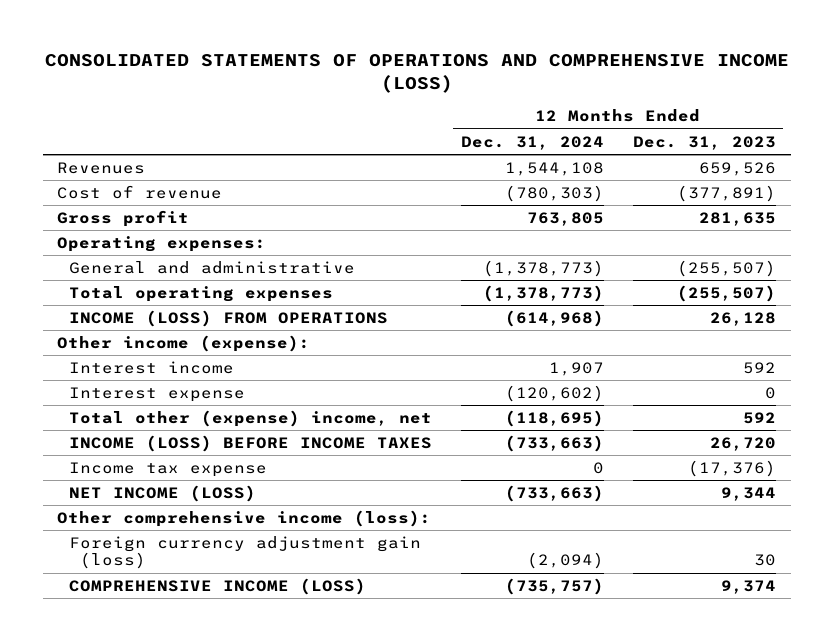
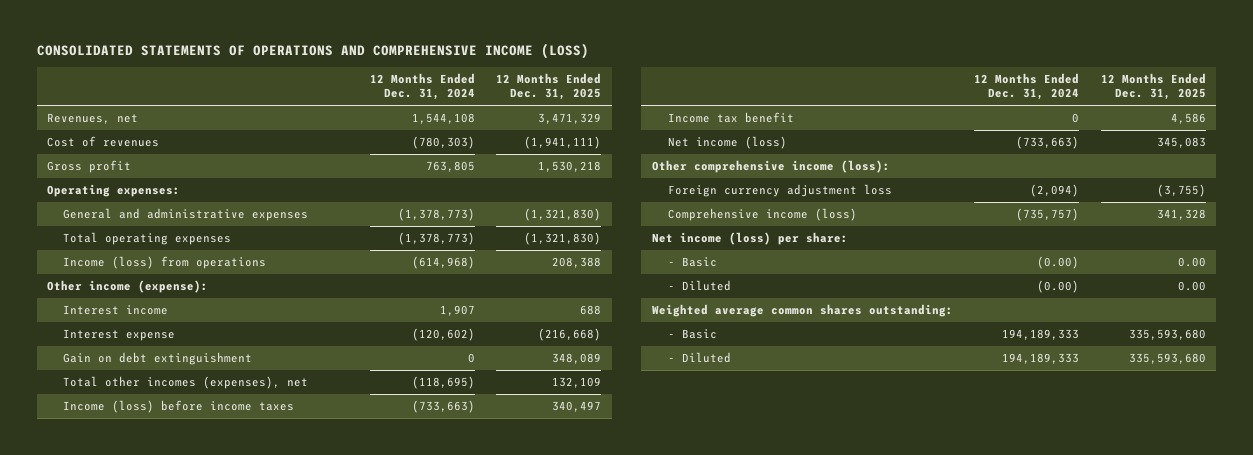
[633,135,777,150] Dec. 31, 2023 -> none
none -> [496,72,602,101] 12 Months Ended Dec. 31, 2025
[57,161,146,174] Revenues -> [47,112,139,124] Revenues, net
[57,184,223,199] Cost of revenue -> [47,135,160,147] Cost of revenues
[68,260,355,274] General and administrative -> [63,207,309,221] General and administrative expenses
[68,309,388,327] INCOME (LOSS) FROM OPERATIONS -> [63,255,267,269] Income (loss) from operations
none -> [63,351,253,365] Gain on debt extinguishment
[68,409,432,427] Total other (expense) income, net -> [63,375,309,389] Total other incomes (expenses), net
[68,434,432,452] INCOME (LOSS) BEFORE INCOME TAXES -> [63,399,295,413] Income (loss) before income taxes
[68,461,267,477] Income tax expense -> [667,111,794,123] Income tax benefit
[68,484,256,502] NET INCOME (LOSS) -> [667,135,787,149] Net income (loss)
[68,535,421,570] Foreign currency adjustment gain (loss) -> [667,183,892,197] Foreign currency adjustment loss
[68,577,366,595] COMPREHENSIVE INCOME (LOSS) -> [667,207,857,221] Comprehensive income (loss)
none -> [651,231,848,245] Net income (loss) per share:
none -> [667,256,717,267] - Basic
none -> [667,279,731,291] - Diluted
none -> [651,303,953,317] Weighted average common shares outstanding:
none -> [667,328,717,339] - Basic
none -> [667,351,731,363] - Diluted

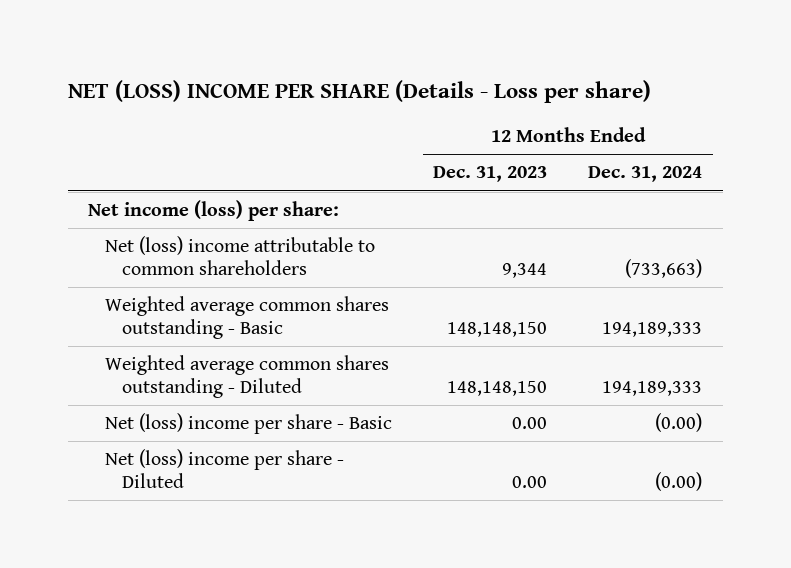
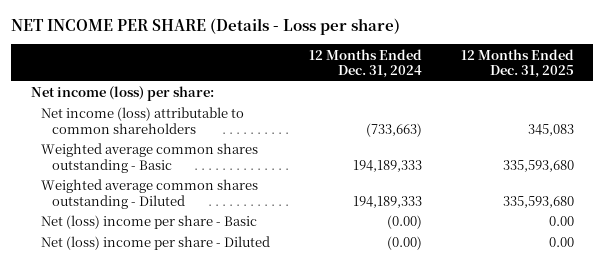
[67,80,651,104] NET (LOSS) INCOME PER SHARE (Details - Loss per share) -> [11,18,401,36] NET INCOME PER SHARE (Details - Loss per share)
[433,166,548,183] Dec. 31, 2023 -> none
none -> [460,48,574,78] 12 Months Ended Dec. 31, 2025
[105,236,376,276] Net (loss) income attributable to common shareholders -> [41,107,245,134] Net income (loss) attributable to common shareholders

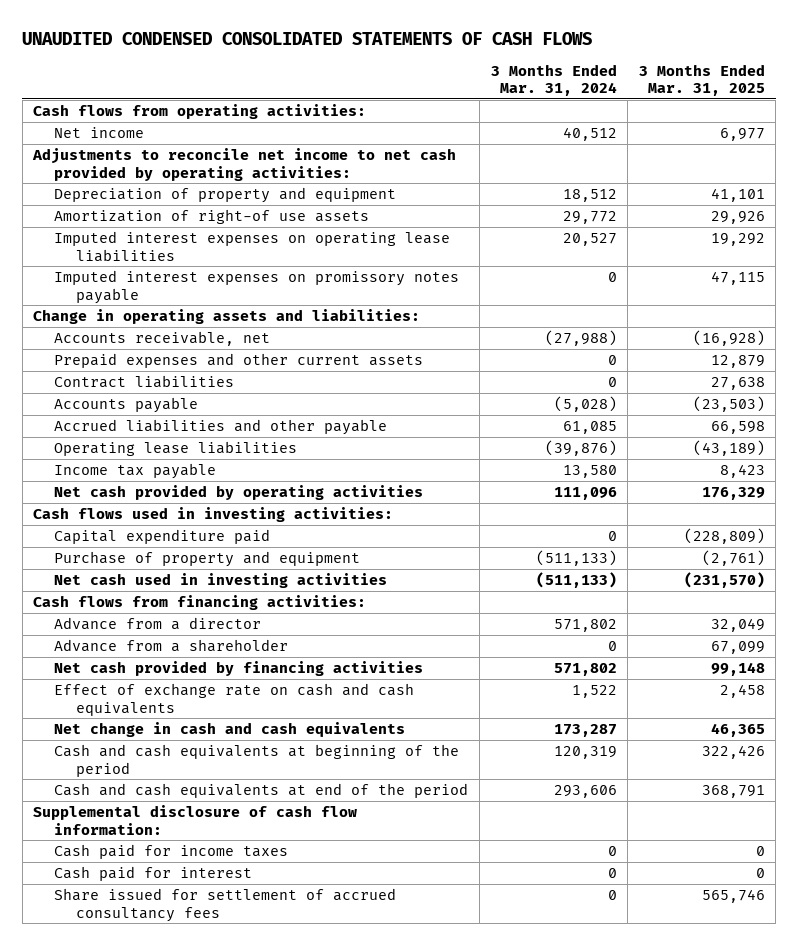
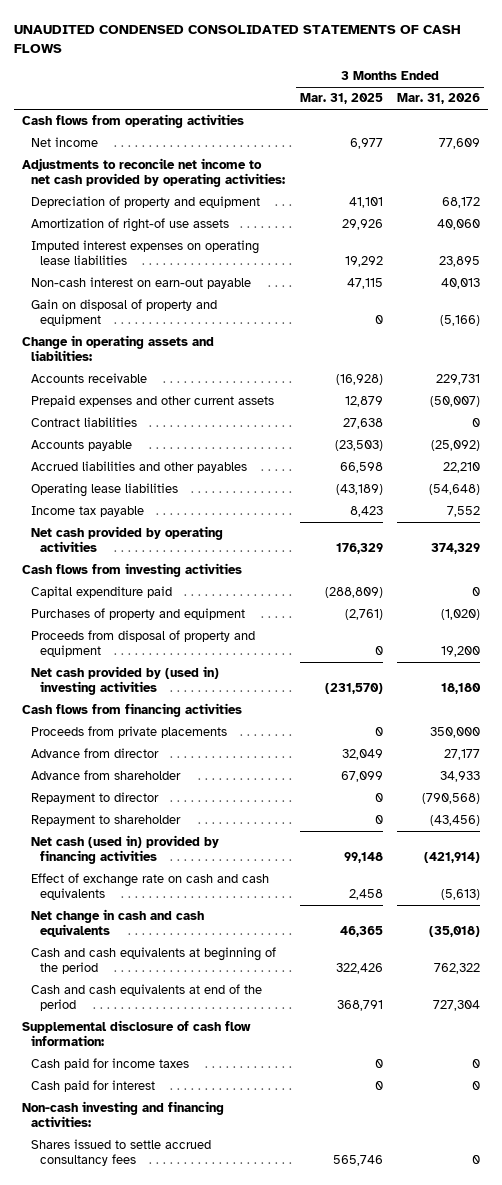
[490,63,617,97] 3 Months Ended Mar. 31, 2024 -> none
none -> [397,93,481,105] Mar. 31, 2026
[33,104,367,120] Cash flows from operating activities: -> [21,114,244,129] Cash flows from operating activities
[54,270,460,304] Imputed interest expenses on promissory notes payable -> [30,277,251,290] Non-cash interest on earn-out payable
none -> [30,299,217,327] Gain on disposal of property and equipment
[54,331,271,347] Accounts receivable, net -> [30,373,147,384] Accounts receivable
[54,419,388,436] Accrued liabilities and other payable -> [30,461,247,474] Accrued liabilities and other payables
[33,507,394,523] Cash flows used in investing activities: -> [21,563,242,578] Cash flows from investing activities
[683,528,765,545] (228,809) -> [324,587,383,599] (288,809)
[54,551,361,568] Purchase of property and equipment -> [30,608,245,621] Purchases of property and equipment
none -> [30,630,255,658] Proceeds from disposal of property and equipment
[54,573,388,589] Net cash used in investing activities -> [30,666,219,696] Net cash provided by (used in) investing activities
[33,595,367,611] Cash flows from financing activities: -> [21,703,242,718] Cash flows from financing activities
none -> [30,726,227,739] Proceeds from private placements
[54,617,262,631] Advance from a director -> [30,748,159,759] Advance from director
[54,639,289,653] Advance from a shareholder -> [30,770,181,781] Advance from shareholder
none -> [30,792,159,805] Repayment to director
none -> [30,815,181,827] Repayment to shareholder
[54,661,424,677] Net cash provided by financing activities -> [30,835,219,865] Net cash (used in) provided by financing activities
none -> [21,1101,224,1128] Non-cash investing and financing activities:
[54,888,397,922] Share issued for settlement of accrued consultancy fees -> [30,1139,211,1167] Shares issued to settle accrued consultancy fees

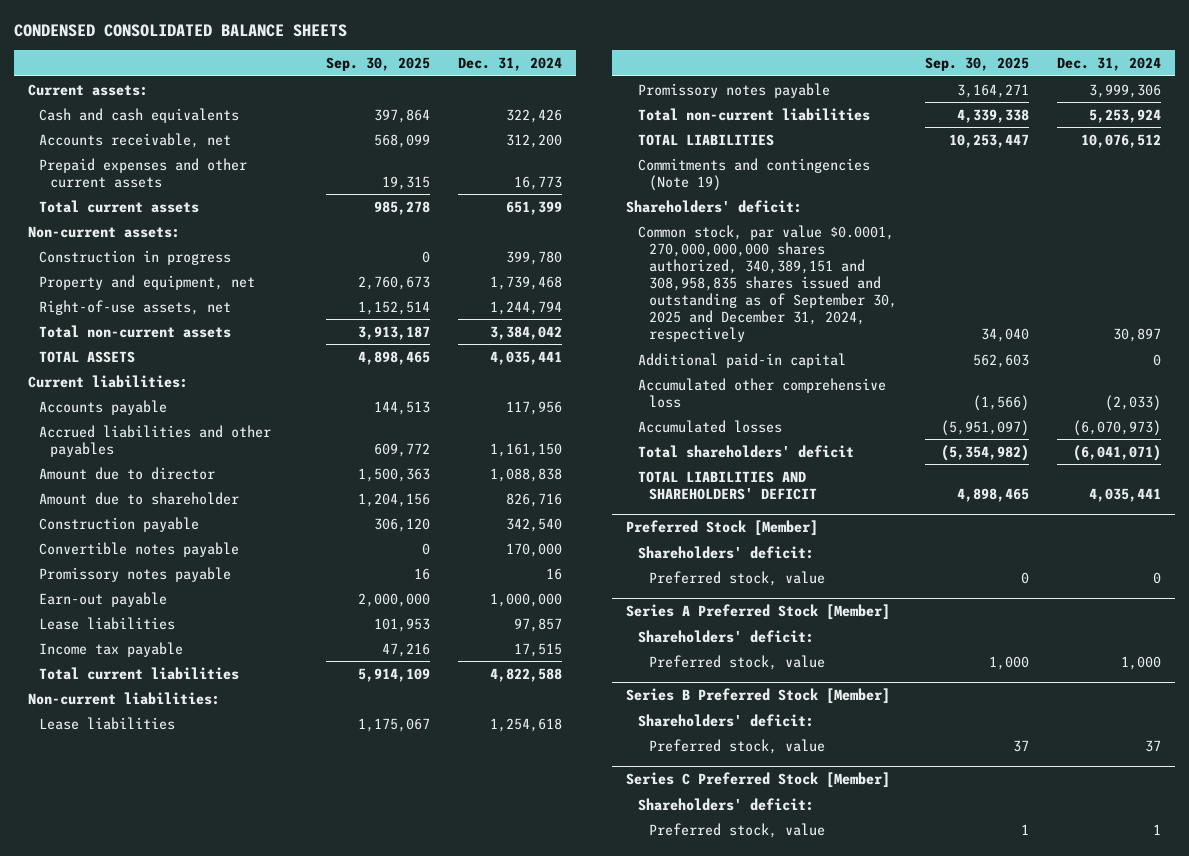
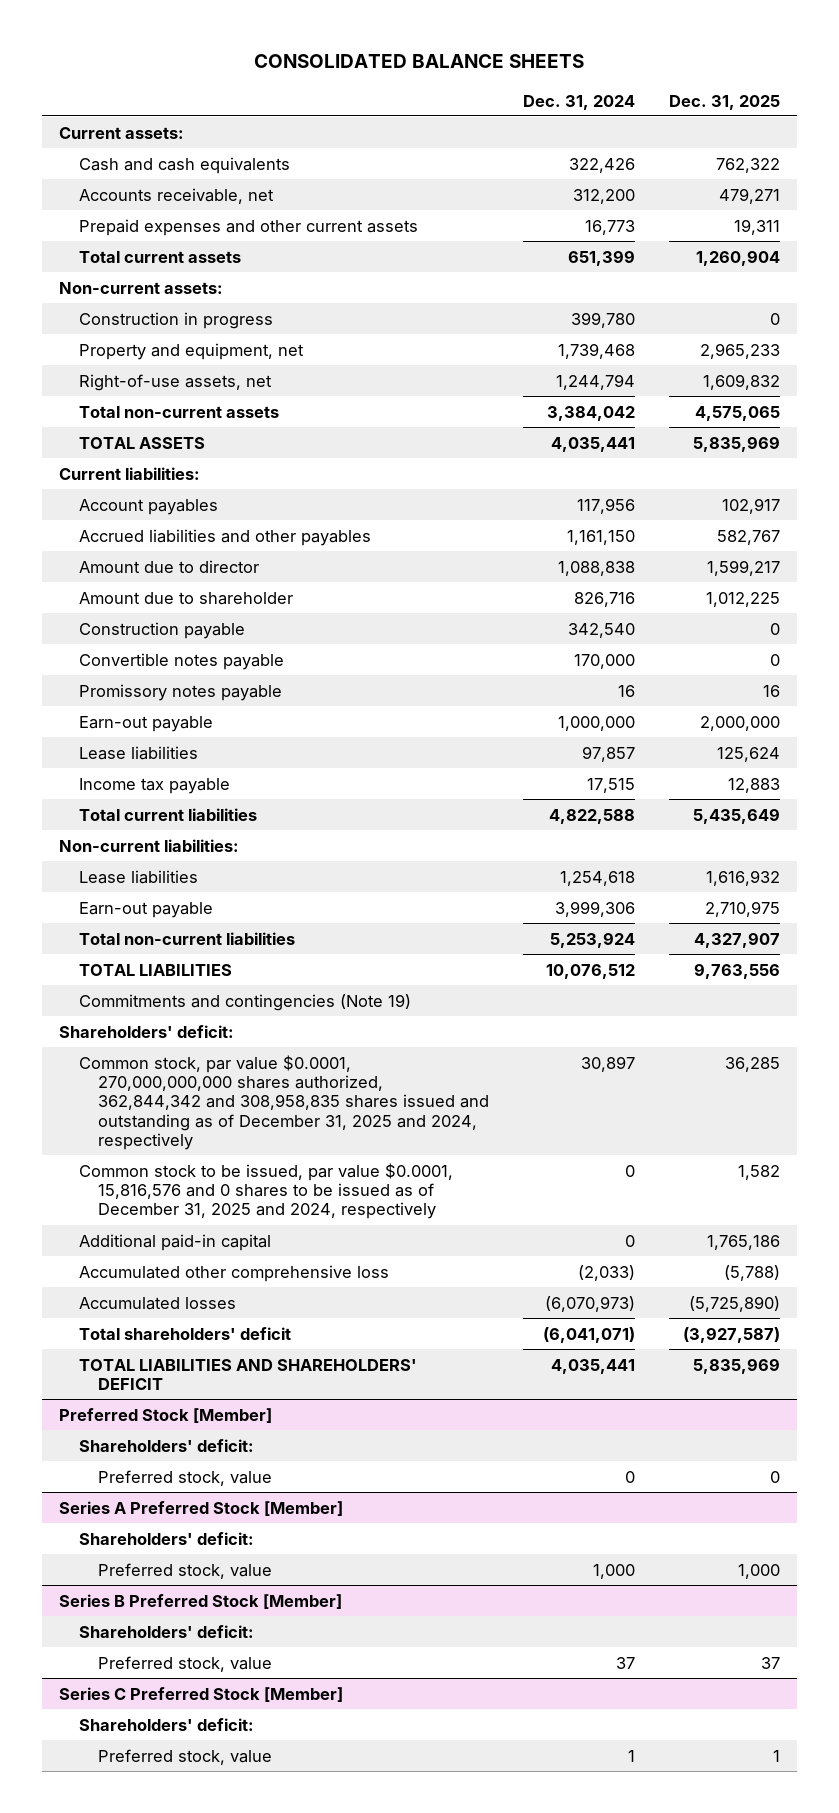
[13,24,347,38] CONDENSED CONSOLIDATED BALANCE SHEETS -> [254,54,585,69] CONSOLIDATED BALANCE SHEETS
[326,57,431,72] Sep. 30, 2025 -> none
none -> [668,94,780,110] Dec. 31, 2025
[39,399,168,415] Accounts payable -> [78,498,218,515] Account payables
[637,82,830,98] Promissory notes payable -> [78,901,213,918] Earn-out payable
[637,224,898,343] Common stock, par value $0.0001, 270,000,000,000 shares authorized, 340,389,151 and 308,958,835 shares issued and outstanding as of September 30, 2025 and December 31, 2024, respectively -> [78,1054,489,1151] Common stock, par value $0.0001, 270,000,000,000 shares authorized, 362,844,342 and 308,958,835 shares issued and outstanding as of December 31, 2025 and 2024, respectively
none -> [78,1162,453,1220] Common stock to be issued, par value $0.0001, 15,816,576 and 0 shares to be issued as of December 31, 2025 and 2024, respectively

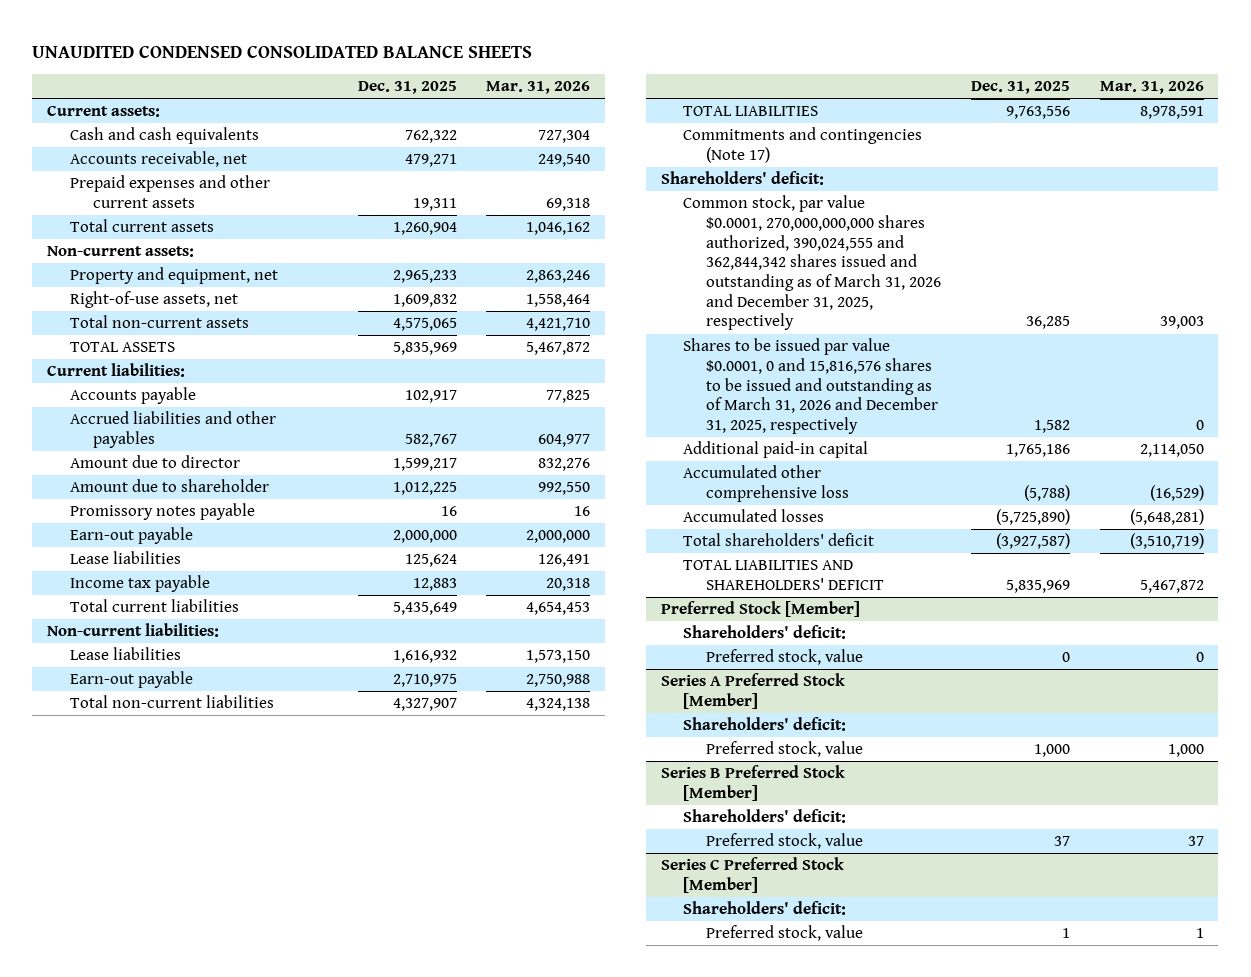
[254,54,585,69] CONSOLIDATED BALANCE SHEETS -> [32,44,533,58] UNAUDITED CONDENSED CONSOLIDATED BALANCE SHEETS
[522,94,635,110] Dec. 31, 2024 -> none
none -> [486,81,591,95] Mar. 31, 2026
[78,311,273,329] Construction in progress -> none
[78,498,218,515] Account payables -> [70,387,197,405] Accounts payable
[78,621,245,639] Construction payable -> none
[78,652,284,670] Convertible notes payable -> none
[78,993,411,1011] Commitments and contingencies (Note 19) -> [683,127,923,163] Commitments and contingencies (Note 17)
[78,1054,489,1151] Common stock, par value $0.0001, 270,000,000,000 shares authorized, 362,844,342 and 308,958,835 shares issued and outstanding as of December 31, 2025 and 2024, respectively -> [683,195,942,331] Common stock, par value $0.0001, 270,000,000,000 shares authorized, 390,024,555 and 362,844,342 shares issued and outstanding as of March 31, 2026 and December 31, 2025, respectively
[78,1162,453,1220] Common stock to be issued, par value $0.0001, 15,816,576 and 0 shares to be issued as of December 31, 2025 and 2024, respectively -> [683,338,939,435] Shares to be issued par value $0.0001, 0 and 15,816,576 shares to be issued and outstanding as of March 31, 2026 and December 31, 2025, respectively

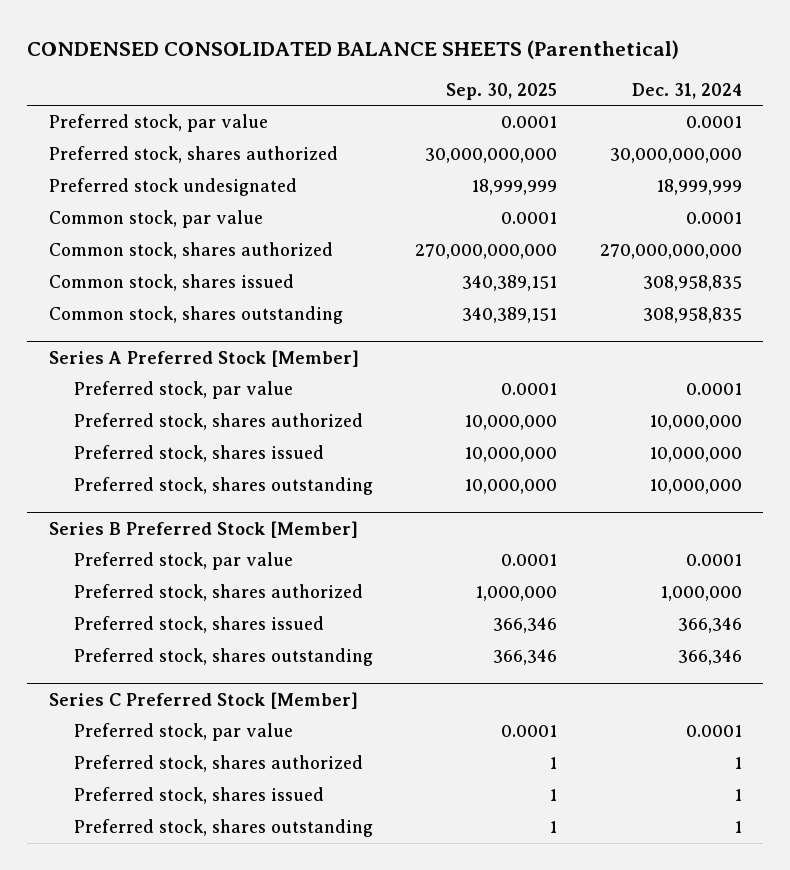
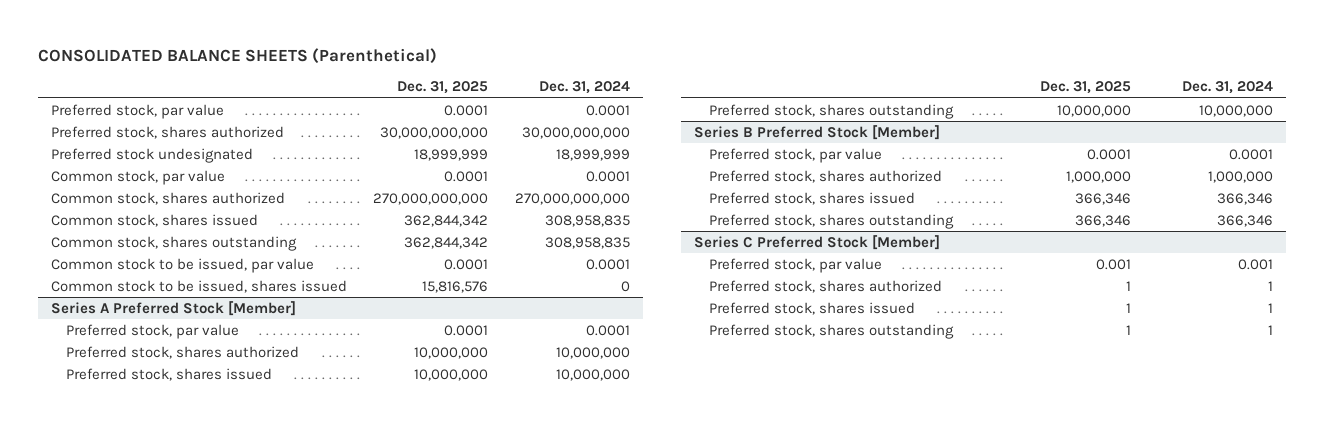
[27,39,680,59] CONDENSED CONSOLIDATED BALANCE SHEETS (Parenthetical) -> [37,47,437,64] CONSOLIDATED BALANCE SHEETS (Parenthetical)
[446,82,558,100] Sep. 30, 2025 -> none
none -> [397,81,489,95] Dec. 31, 2025
none -> [50,257,314,273] Common stock to be issued, par value
none -> [50,279,347,293] Common stock to be issued, shares issued
[685,725,742,738] 0.0001 -> [1237,258,1273,270] 0.001

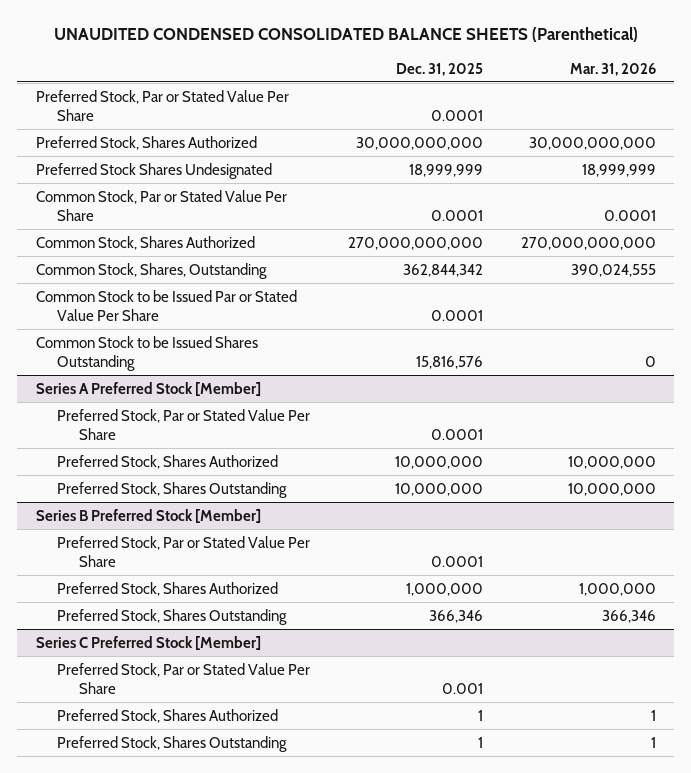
[37,47,437,64] CONSOLIDATED BALANCE SHEETS (Parenthetical) -> [53,27,638,43] UNAUDITED CONDENSED CONSOLIDATED BALANCE SHEETS (Parenthetical)
[538,81,630,95] Dec. 31, 2024 -> none
none -> [569,62,656,76] Mar. 31, 2026
[50,213,258,227] Common stock, shares issued -> none
[50,103,224,119] Preferred stock, par value -> [35,89,289,121] Preferred Stock, Par or Stated Value Per Share
[50,125,284,139] Preferred stock, shares authorized -> [35,135,257,150] Preferred Stock, Shares Authorized
[50,147,253,163] Preferred stock undesignated -> [35,162,272,179] Preferred Stock Shares Undesignated
[50,169,225,185] Common stock, par value -> [35,189,287,221] Common Stock, Par or Stated Value Per Share
[50,191,285,205] Common stock, shares authorized -> [35,235,255,250] Common Stock, Shares Authorized
[50,235,297,251] Common stock, shares outstanding -> [35,262,267,279] Common Stock, Shares, Outstanding
[50,257,314,273] Common stock to be issued, par value -> [35,289,297,321] Common Stock to be Issued Par or Stated Value Per Share
[50,279,347,293] Common stock to be issued, shares issued -> [35,335,258,371] Common Stock to be Issued Shares Outstanding
[66,367,273,381] Preferred stock, shares issued -> none
[66,323,240,339] Preferred stock, par value -> [57,408,311,440] Preferred Stock, Par or Stated Value Per Share
[66,345,300,359] Preferred stock, shares authorized -> [57,454,279,469] Preferred Stock, Shares Authorized
[709,103,955,119] Preferred stock, shares outstanding -> [57,481,288,498] Preferred Stock, Shares Outstanding
[709,191,916,205] Preferred stock, shares issued -> none
[709,147,883,163] Preferred stock, par value -> [57,535,311,567] Preferred Stock, Par or Stated Value Per Share
[709,169,943,183] Preferred stock, shares authorized -> [57,581,279,596] Preferred Stock, Shares Authorized
[709,213,955,229] Preferred stock, shares outstanding -> [57,608,288,625] Preferred Stock, Shares Outstanding
[709,301,916,315] Preferred stock, shares issued -> none
[709,257,883,273] Preferred stock, par value -> [57,662,311,694] Preferred Stock, Par or Stated Value Per Share
[709,279,943,293] Preferred stock, shares authorized -> [57,708,279,723] Preferred Stock, Shares Authorized
[709,323,955,339] Preferred stock, shares outstanding -> [57,735,288,752] Preferred Stock, Shares Outstanding

